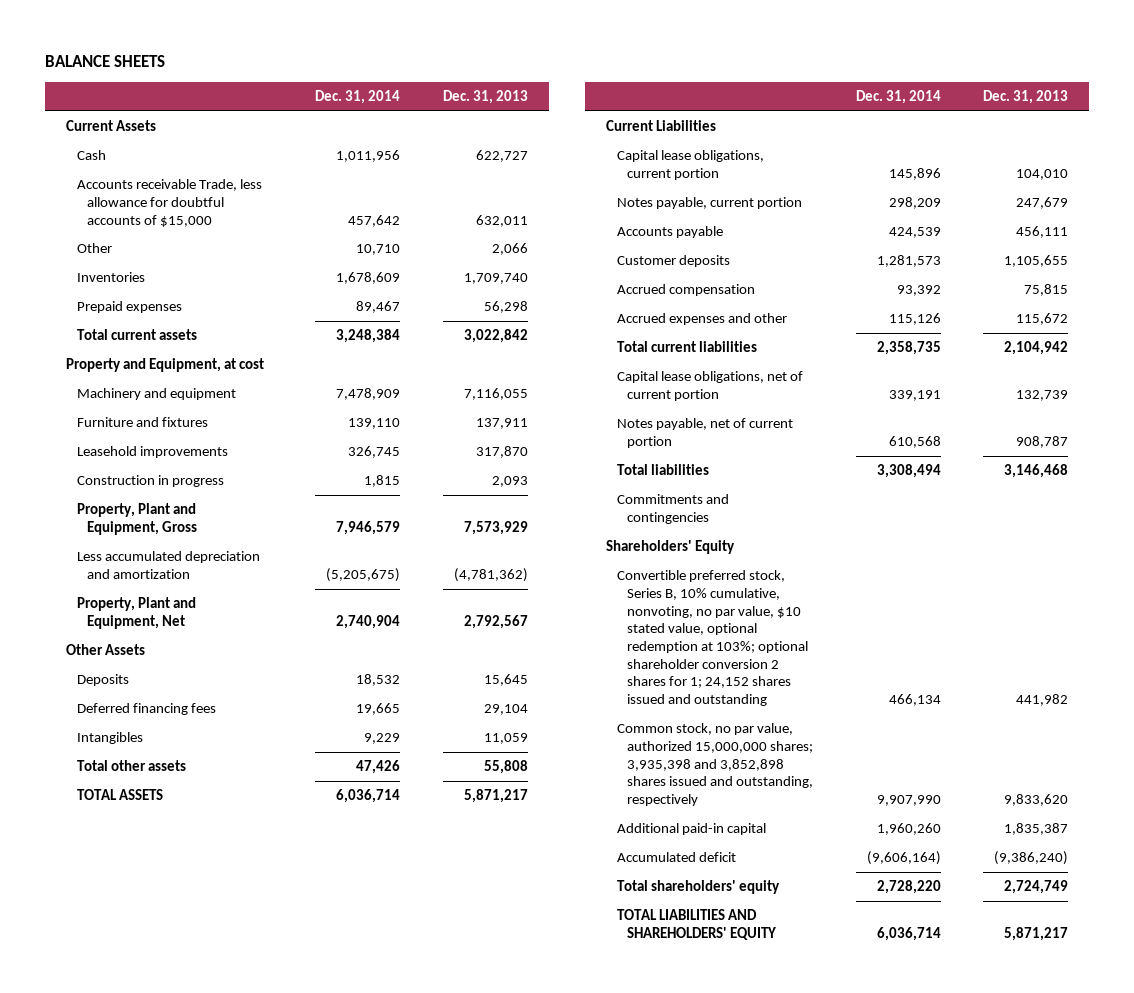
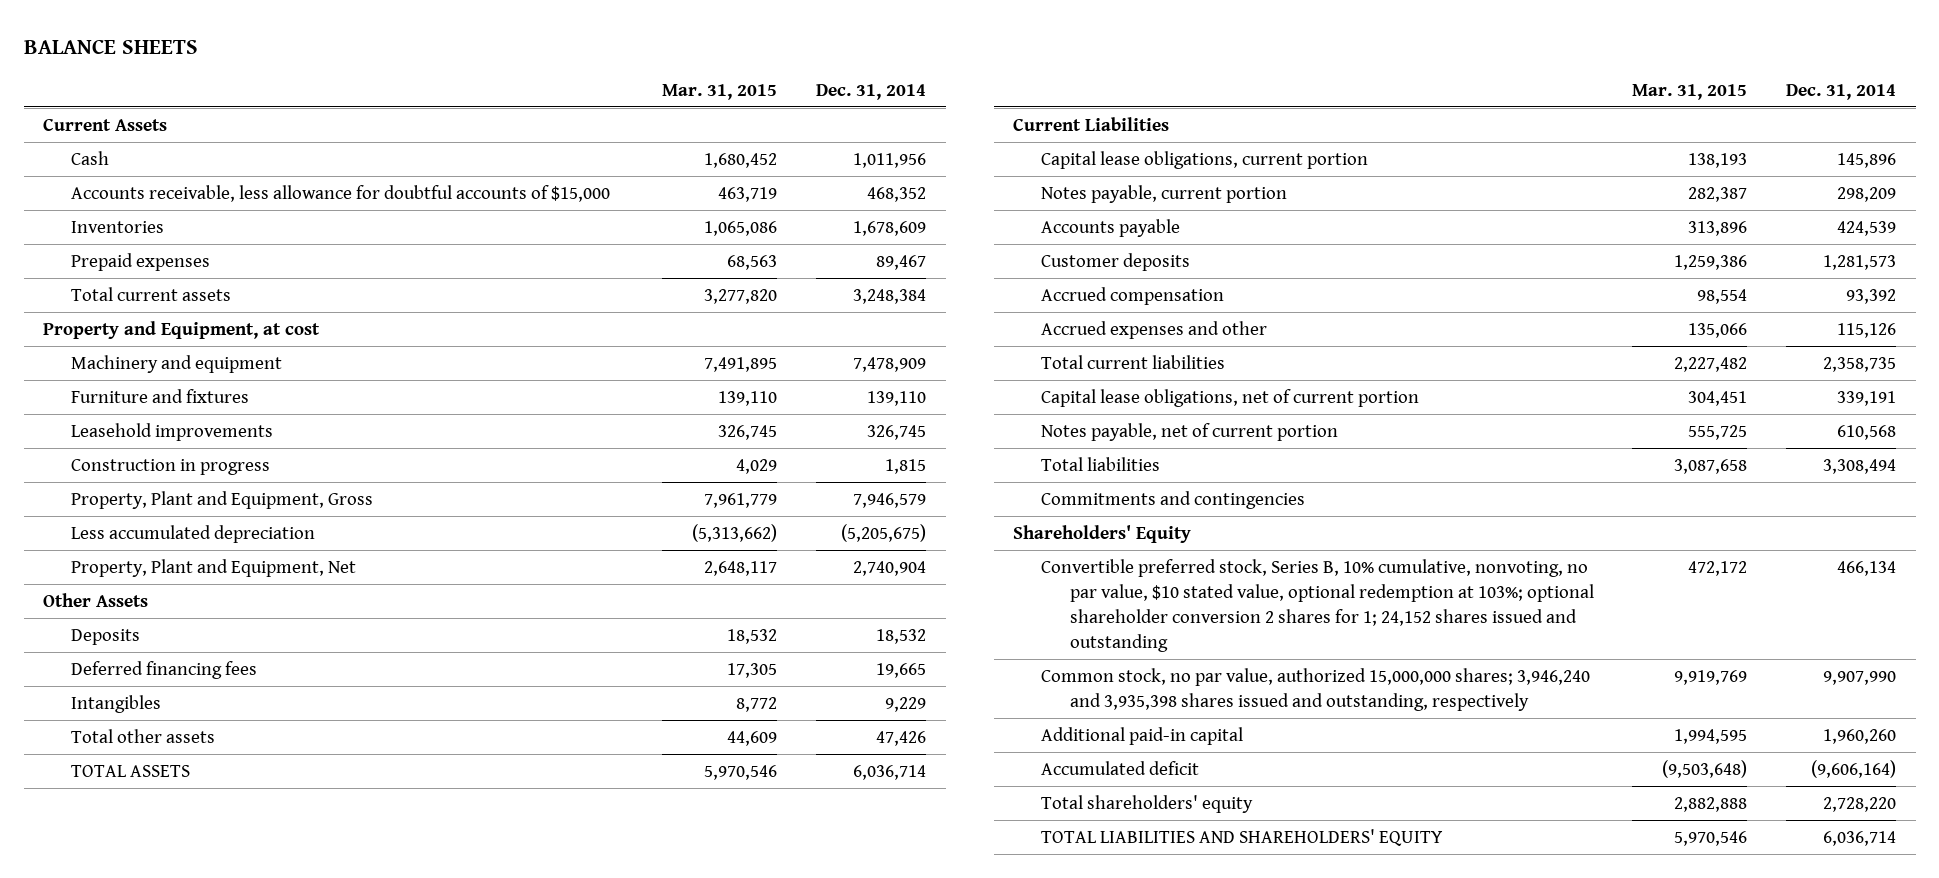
[442,90,528,105] Dec. 31, 2013 -> none
none -> [662,83,778,100] Mar. 31, 2015
[76,243,112,254] Other -> none
[76,179,262,227] Accounts receivable Trade, less allowance for doubtful accounts of $15,000 -> [71,184,611,202] Accounts receivable, less allowance for doubtful accounts of $15,000
[348,214,401,227] 457,642 -> [867,186,927,202] 468,352
[76,551,260,579] Less accumulated depreciation and amortization -> [71,524,316,543] Less accumulated depreciation
[616,723,814,806] Common stock, no par value, authorized 15,000,000 shares; 3,935,398 and 3,852,898 shares issued and outstanding, respectively -> [1041,667,1591,711] Common stock, no par value, authorized 15,000,000 shares; 3,946,240 and 3,935,398 shares issued and outstanding, respectively

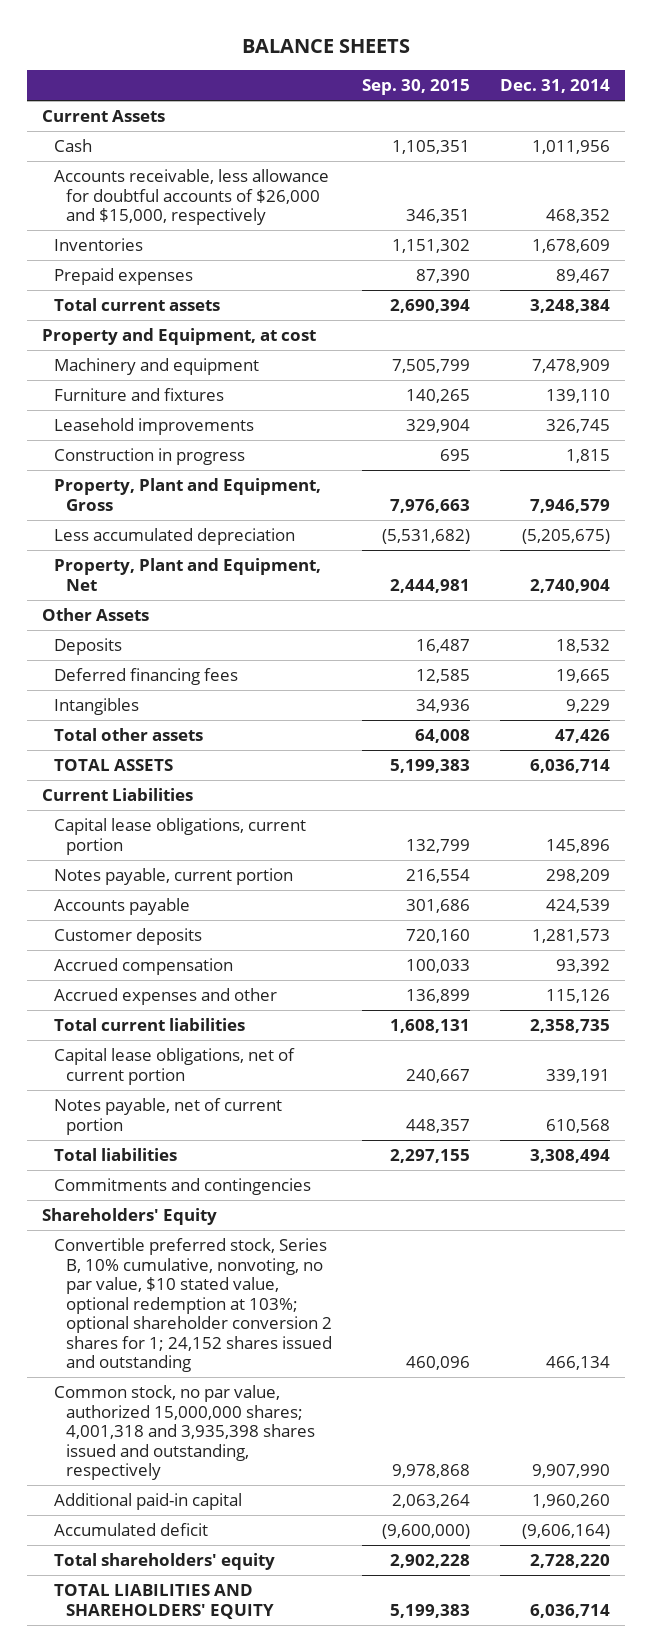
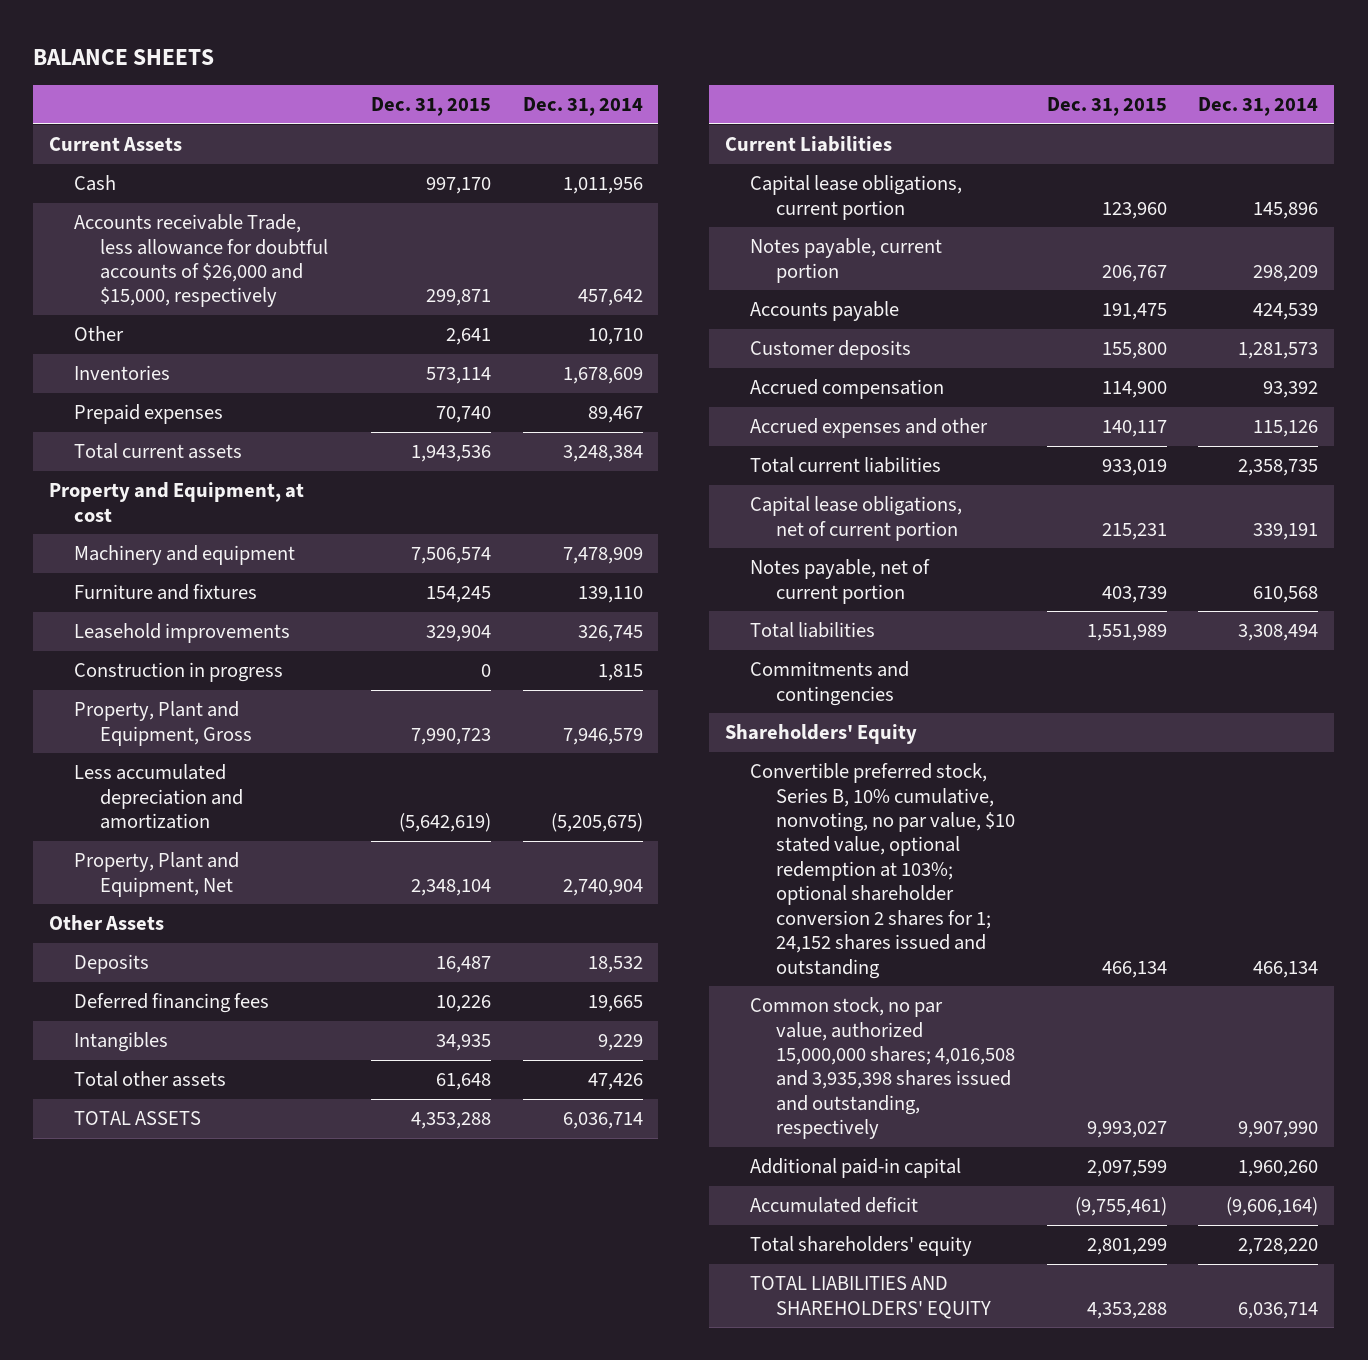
[362,78,471,95] Sep. 30, 2015 -> none
none -> [370,97,491,117] Dec. 31, 2015
[53,169,329,226] Accounts receivable, less allowance for doubtful accounts of $26,000 and $15,000, respectively -> [74,214,328,308] Accounts receivable Trade, less allowance for doubtful accounts of $26,000 and $15,000, respectively
[545,209,610,224] 468,352 -> [577,289,643,307] 457,642
none -> [74,326,125,342] Other
[53,528,295,546] Less accumulated depreciation -> [74,764,243,829] Less accumulated depreciation and amortization
[53,1385,316,1481] Common stock, no par value, authorized 15,000,000 shares; 4,001,318 and 3,935,398 shares issued and outstanding, respectively -> [750,997,1015,1140] Common stock, no par value, authorized 15,000,000 shares; 4,016,508 and 3,935,398 shares issued and outstanding, respectively

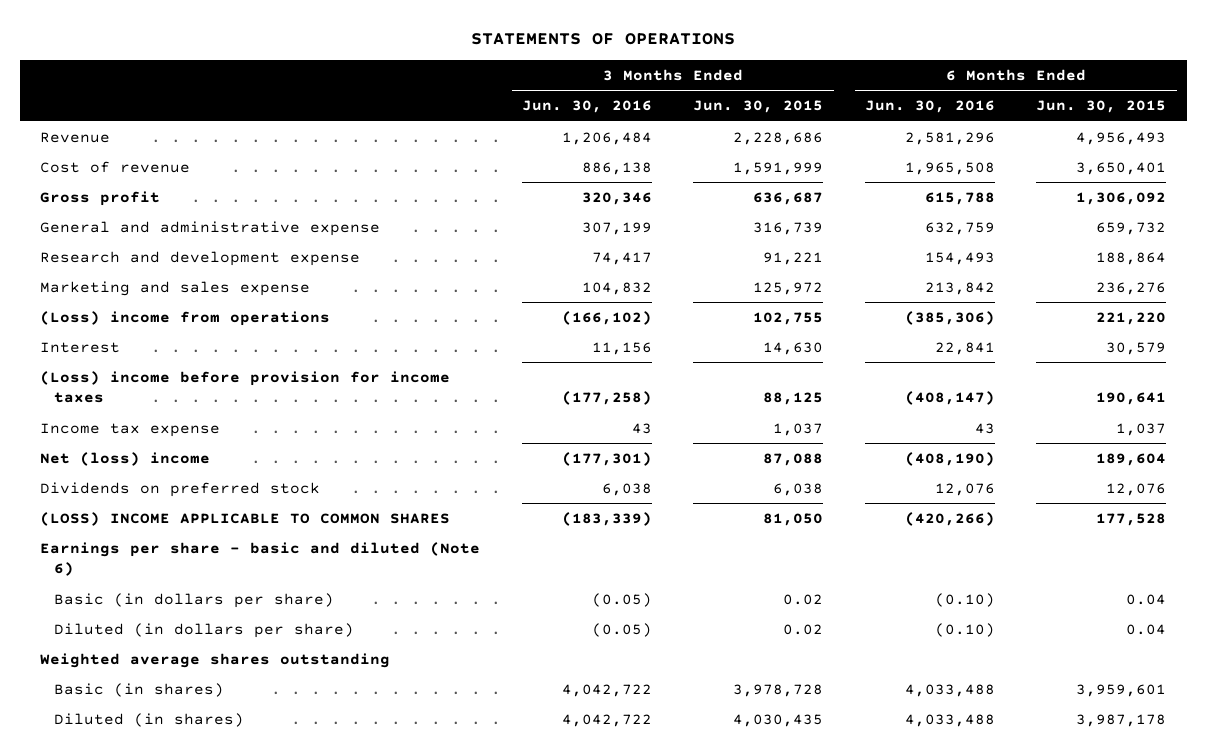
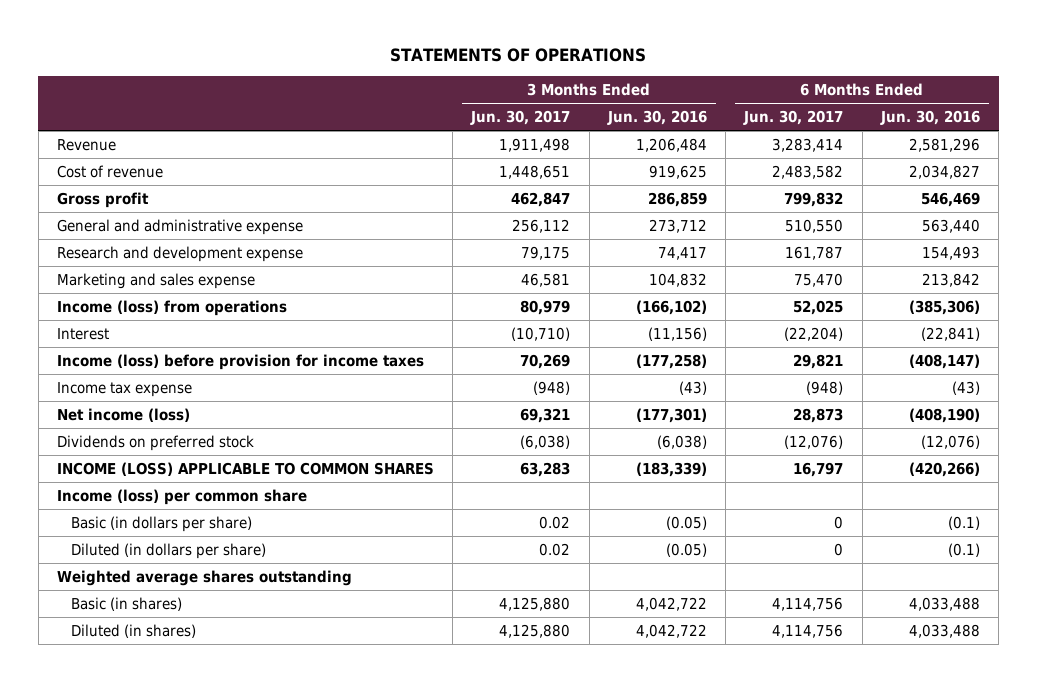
[693,100,824,114] Jun. 30, 2015 -> none
[1036,100,1167,114] Jun. 30, 2015 -> none
none -> [470,110,571,126] Jun. 30, 2017
none -> [743,110,844,126] Jun. 30, 2017
[581,161,652,175] 886,138 -> [648,164,707,179] 919,625
[904,161,995,175] 1,965,508 -> [908,164,980,179] 2,034,827
[581,191,652,205] 320,346 -> [647,191,707,207] 286,859
[924,191,995,205] 615,788 -> [920,191,980,207] 546,469
[581,221,652,235] 307,199 -> [648,218,707,233] 273,712
[924,221,995,235] 632,759 -> [921,218,980,233] 563,440
[40,310,331,326] (Loss) income from operations -> [57,299,288,316] Income (loss) from operations
[591,341,652,355] 11,156 -> [647,326,707,341] (11,156)
[934,341,995,355] 22,841 -> [920,326,980,341] (22,841)
[40,370,451,404] (Loss) income before provision for income taxes -> [57,353,425,370] Income (loss) before provision for income taxes
[631,422,652,434] 43 -> [678,380,707,395] (43)
[974,422,995,434] 43 -> [951,380,980,395] (43)
[40,451,211,466] Net (loss) income -> [57,407,191,422] Net income (loss)
[601,482,652,496] 6,038 -> [656,434,707,449] (6,038)
[934,482,995,496] 12,076 -> [920,434,980,449] (12,076)
[40,511,451,526] (LOSS) INCOME APPLICABLE TO COMMON SHARES -> [57,461,435,476] INCOME (LOSS) APPLICABLE TO COMMON SHARES
[40,541,481,577] Earnings per share - basic and diluted (Note 6) -> [57,488,308,505] Income (loss) per common share
[934,592,995,607] (0.10) -> [947,515,980,530] (0.1)
[934,622,995,637] (0.10) -> [947,542,980,557] (0.1)

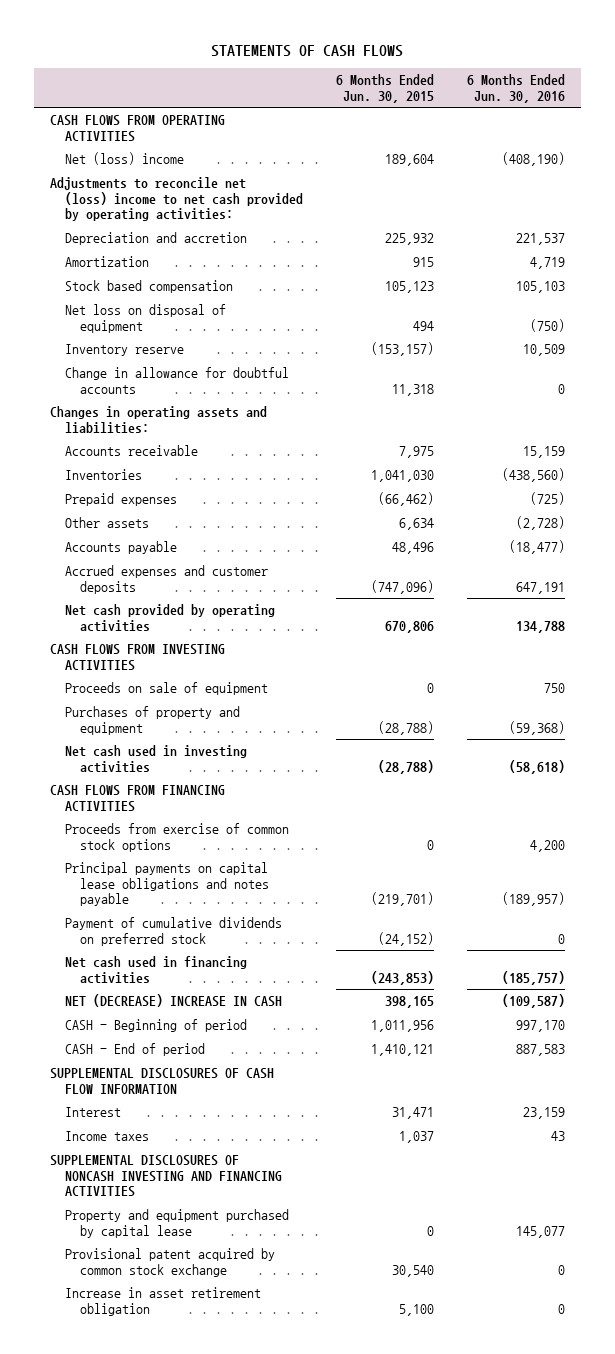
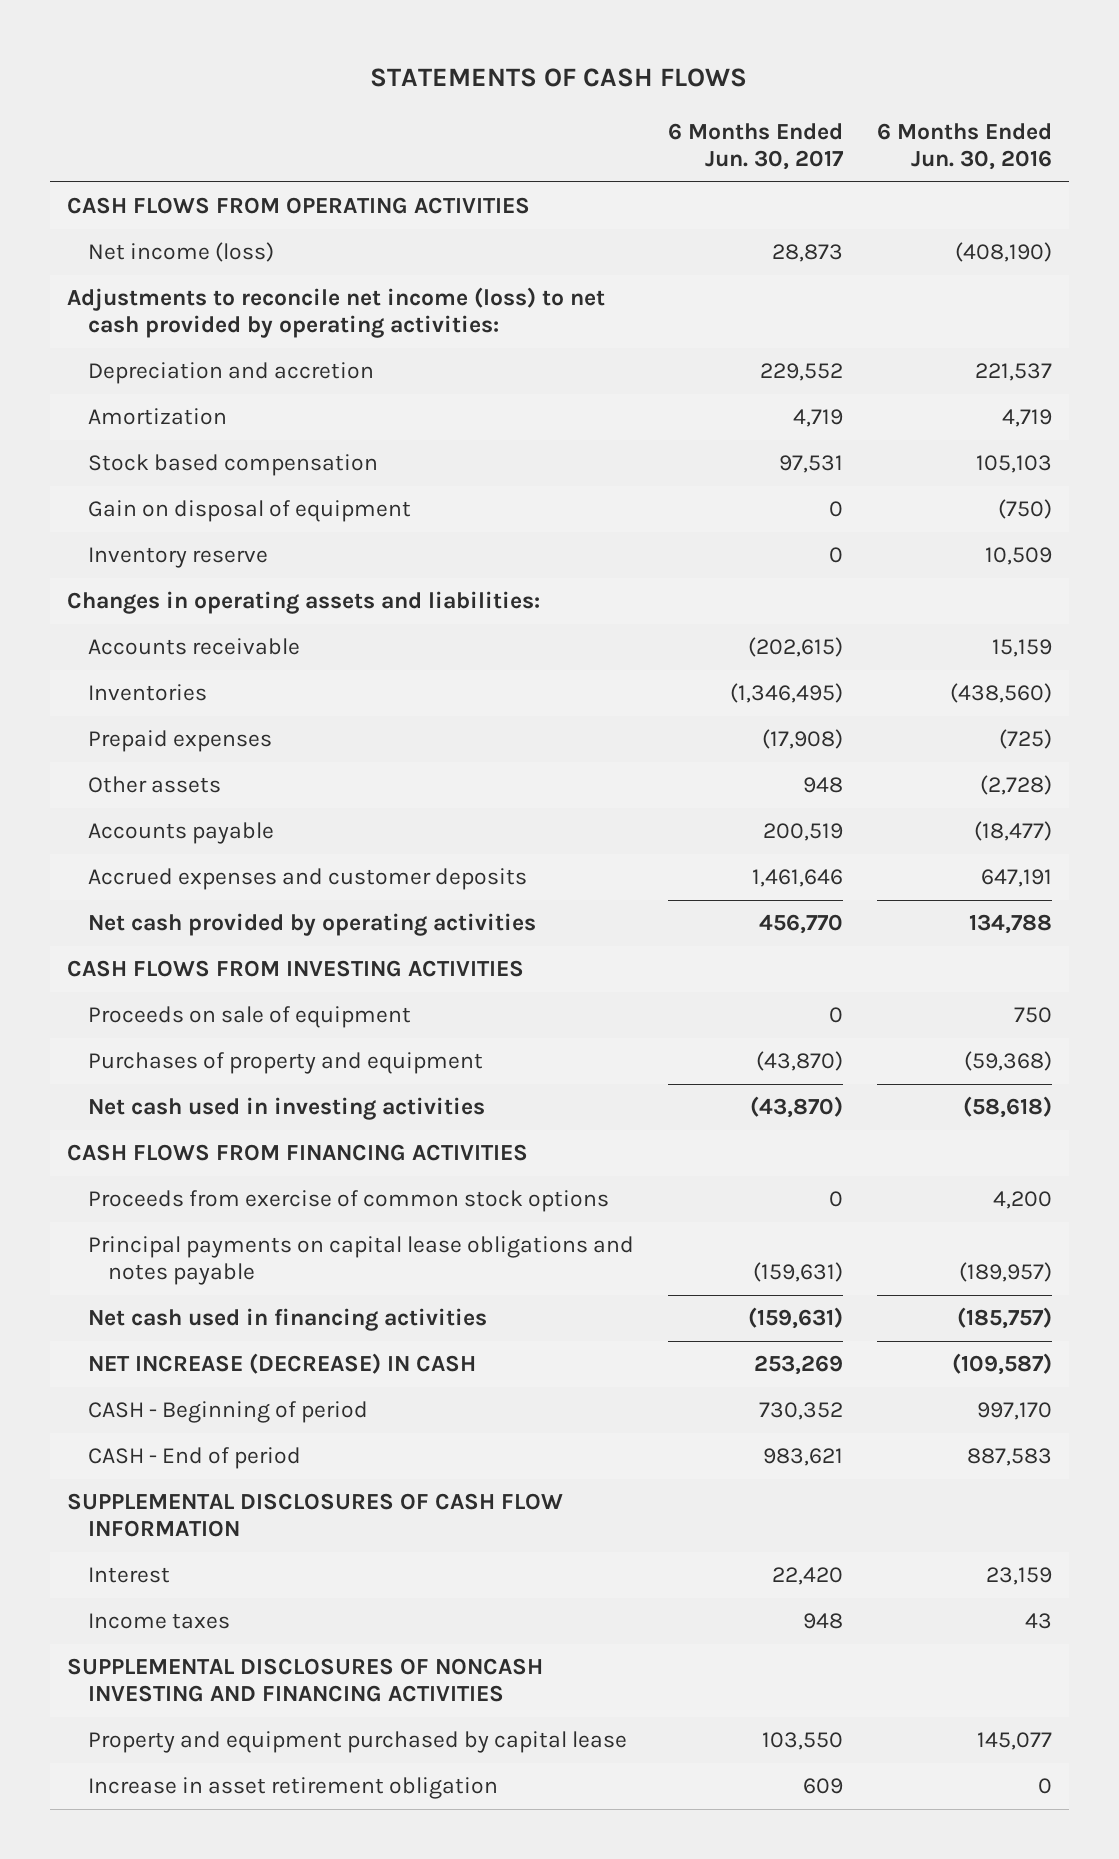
[335,74,434,103] 6 Months Ended Jun. 30, 2015 -> none
none -> [667,122,844,171] 6 Months Ended Jun. 30, 2017
[65,152,185,166] Net (loss) income -> [87,242,274,263] Net income (loss)
[50,177,304,222] Adjustments to reconcile net (loss) income to net cash provided by operating activities: -> [66,287,605,339] Adjustments to reconcile net income (loss) to net cash provided by operating activities:
[65,304,227,333] Net loss on disposal of equipment -> [87,500,411,523] Gain on disposal of equipment
[65,367,290,394] Change in allowance for doubtful accounts -> none
[65,917,283,946] Payment of cumulative dividends on preferred stock -> none
[65,994,283,1008] NET (DECREASE) INCREASE IN CASH -> [87,1353,476,1375] NET INCREASE (DECREASE) IN CASH
[65,1248,276,1277] Provisional patent acquired by common stock exchange -> none

